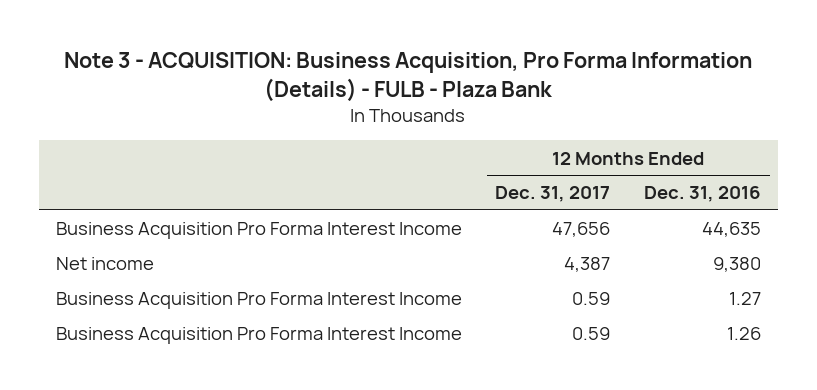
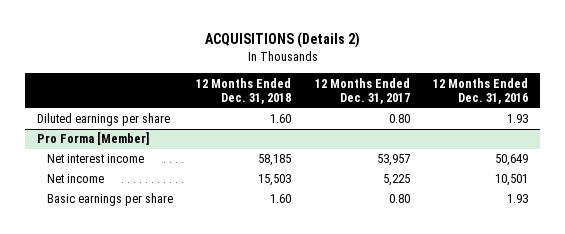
[64,51,753,102] Note 3 - ACQUISITION: Business Acquisition, Pro Forma Information (Details) - FULB - Plaza Bank -> [204,32,360,49] ACQUISITIONS (Details 2)
none -> [196,77,292,105] 12 Months Ended Dec. 31, 2018
[55,222,462,240] Business Acquisition Pro Forma Interest Income -> none
[55,292,462,310] Business Acquisition Pro Forma Interest Income -> none
[55,327,462,345] Business Acquisition Pro Forma Interest Income -> none
none -> [36,113,170,127] Diluted earnings per share
none -> [36,132,149,146] Pro Forma [Member]
none -> [46,154,144,164] Net interest income
[564,257,611,273] 4,387 -> [382,174,410,187] 5,225
[713,257,762,273] 9,380 -> [495,174,529,187] 10,501
none -> [46,193,173,207] Basic earnings per share

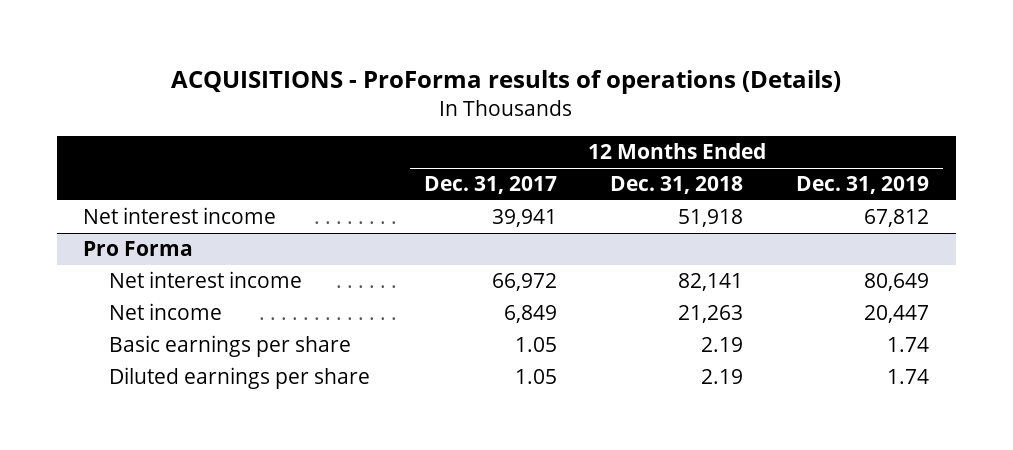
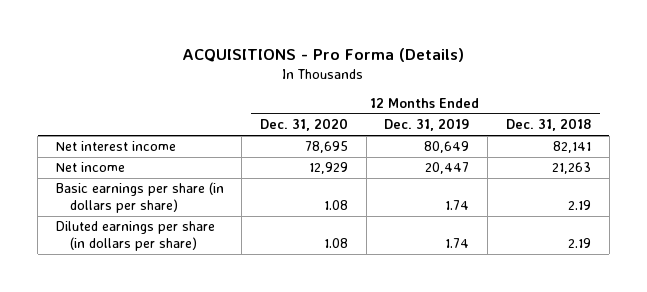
[171,70,842,95] ACQUISITIONS - ProForma results of operations (Details) -> [182,47,465,62] ACQUISITIONS - Pro Forma (Details)
[423,176,557,195] Dec. 31, 2017 -> none
none -> [260,118,349,132] Dec. 31, 2020
[83,207,277,225] Net interest income -> none
[83,241,194,257] Pro Forma -> none
[109,335,352,358] Basic earnings per share -> [55,182,224,214] Basic earnings per share (in dollars per share)
[109,367,371,390] Diluted earnings per share -> [55,221,215,252] Diluted earnings per share (in dollars per share)

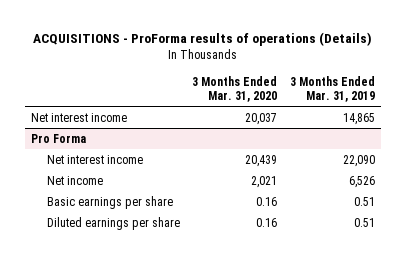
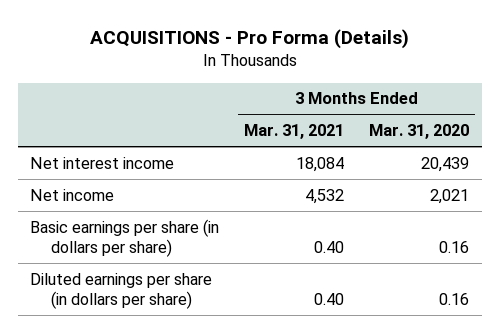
[32,32,372,47] ACQUISITIONS - ProForma results of operations (Details) -> [89,28,409,49] ACQUISITIONS - Pro Forma (Details)
[289,75,375,102] 3 Months Ended Mar. 31, 2019 -> none
none -> [244,124,345,140] Mar. 31, 2021
[31,112,128,122] Net interest income -> none
[31,133,87,143] Pro Forma -> none
[46,195,173,209] Basic earnings per share -> [30,218,220,257] Basic earnings per share (in dollars per share)
[46,216,180,230] Diluted earnings per share -> [30,272,213,309] Diluted earnings per share (in dollars per share)

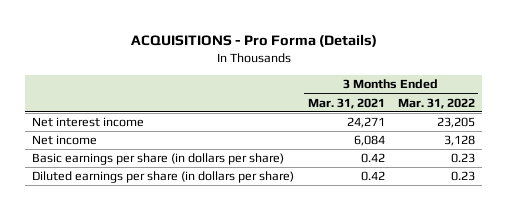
[369,124,470,140] Mar. 31, 2020 -> none
none -> [397,97,475,109] Mar. 31, 2022
[296,156,345,172] 18,084 -> [346,117,385,129] 24,271
[305,188,345,204] 4,532 -> [353,135,385,147] 6,084
[314,240,345,253] 0.40 -> [360,153,385,164] 0.42
[314,292,345,305] 0.40 -> [360,171,385,182] 0.42

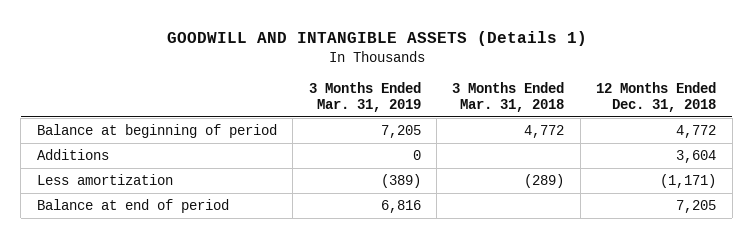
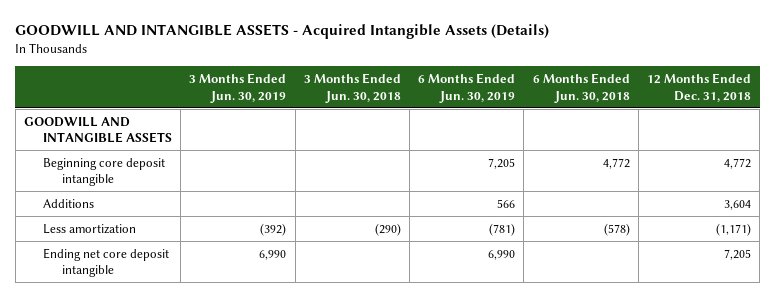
[166,30,587,46] GOODWILL AND INTANGIBLE ASSETS (Details 1) -> [15,24,550,40] GOODWILL AND INTANGIBLE ASSETS - Acquired Intangible Assets (Details)
[308,81,421,113] 3 Months Ended Mar. 31, 2019 -> none
[452,81,565,113] 3 Months Ended Mar. 31, 2018 -> none
none -> [189,73,287,103] 3 Months Ended Jun. 30, 2019
none -> [303,73,401,103] 3 Months Ended Jun. 30, 2018
none -> [418,73,516,103] 6 Months Ended Jun. 30, 2019
none -> [532,73,630,103] 6 Months Ended Jun. 30, 2018
none -> [23,116,172,144] GOODWILL AND INTANGIBLE ASSETS
[36,123,277,138] Balance at beginning of period -> [42,157,165,187] Beginning core deposit intangible
[36,198,229,213] Balance at end of period -> [42,247,169,278] Ending net core deposit intangible

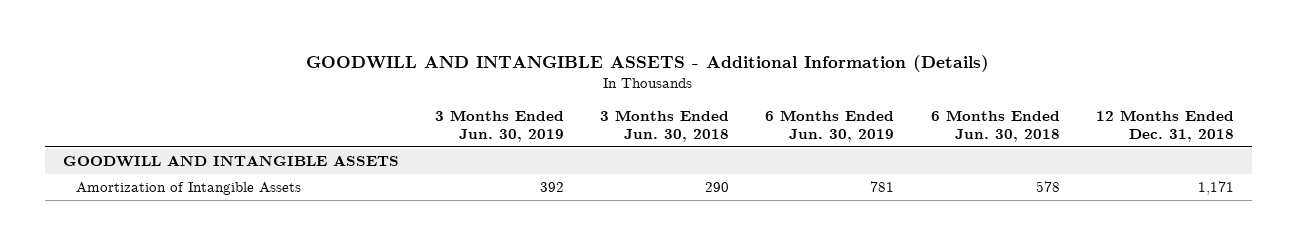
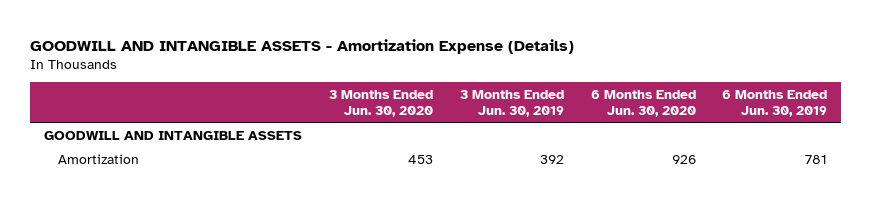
[306,54,990,72] GOODWILL AND INTANGIBLE ASSETS - Additional Information (Details) -> [30,39,575,55] GOODWILL AND INTANGIBLE ASSETS - Amortization Expense (Details)
[600,109,730,142] 3 Months Ended Jun. 30, 2018 -> none
[930,109,1060,142] 6 Months Ended Jun. 30, 2018 -> none
[1095,109,1234,142] 12 Months Ended Dec. 31, 2018 -> none
none -> [328,89,433,117] 3 Months Ended Jun. 30, 2020
none -> [590,89,696,117] 6 Months Ended Jun. 30, 2020
[76,182,302,196] Amortization of Intangible Assets -> [57,153,139,164] Amortization

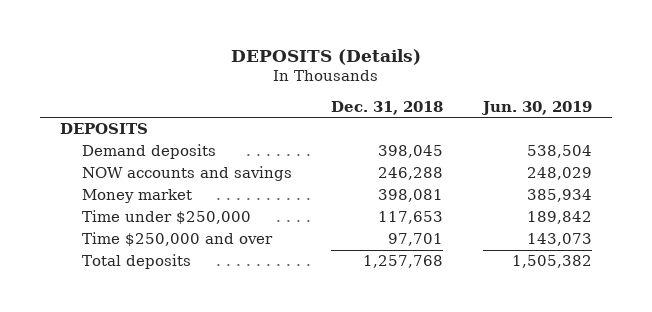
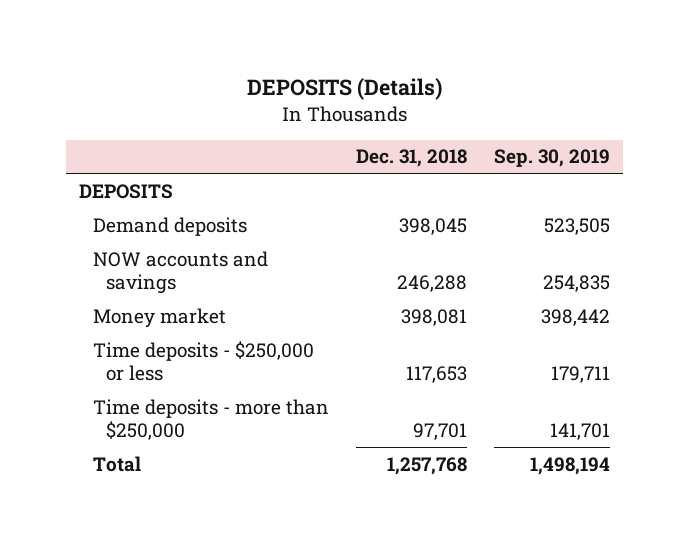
[481,100,593,115] Jun. 30, 2019 -> none
none -> [493,149,610,168] Sep. 30, 2019
[81,210,251,225] Time under $250,000 -> [92,340,314,382] Time deposits - $250,000 or less
[81,232,273,247] Time $250,000 and over -> [92,398,329,441] Time deposits - more than $250,000
[81,254,191,270] Total deposits -> [92,455,141,472] Total

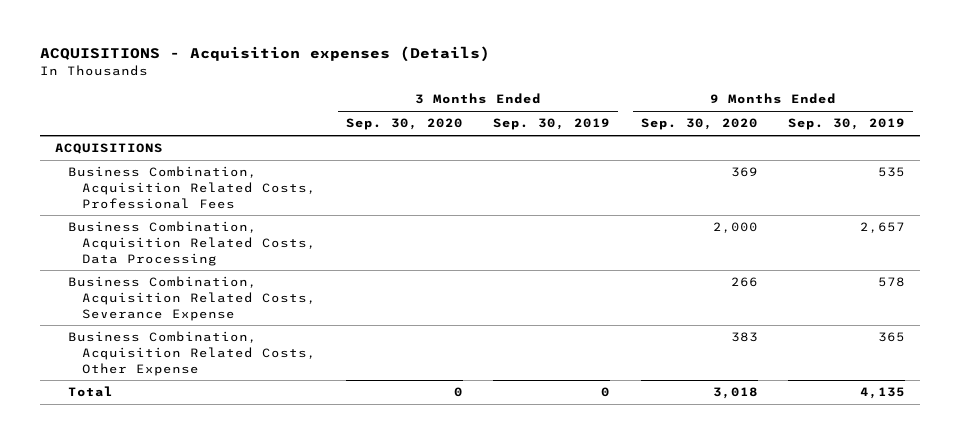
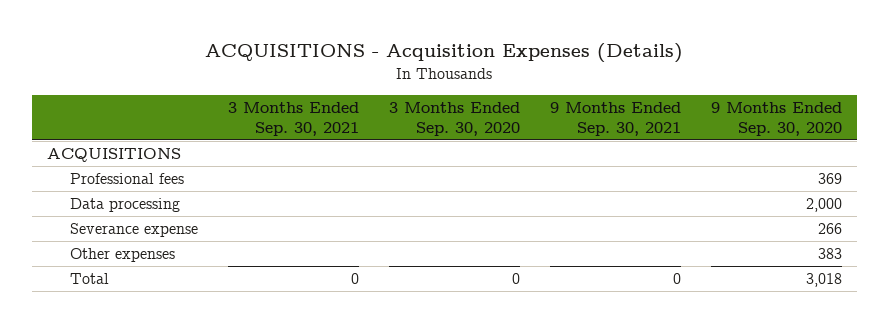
[39,46,490,63] ACQUISITIONS - Acquisition expenses (Details) -> [205,43,684,64] ACQUISITIONS - Acquisition Expenses (Details)
[493,118,611,131] Sep. 30, 2019 -> none
[788,118,906,131] Sep. 30, 2019 -> none
none -> [228,102,360,136] 3 Months Ended Sep. 30, 2021
none -> [549,102,681,136] 9 Months Ended Sep. 30, 2021
[68,166,316,209] Business Combination, Acquisition Related Costs, Professional Fees -> [70,173,185,185] Professional fees
[68,221,316,266] Business Combination, Acquisition Related Costs, Data Processing -> [70,198,181,213] Data processing
[68,276,316,321] Business Combination, Acquisition Related Costs, Severance Expense -> [70,223,199,238] Severance expense
[68,331,316,376] Business Combination, Acquisition Related Costs, Other Expense -> [70,248,176,263] Other expenses

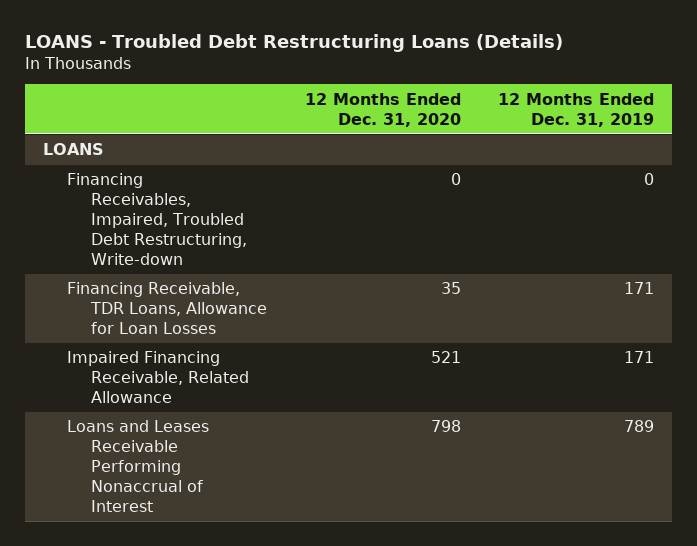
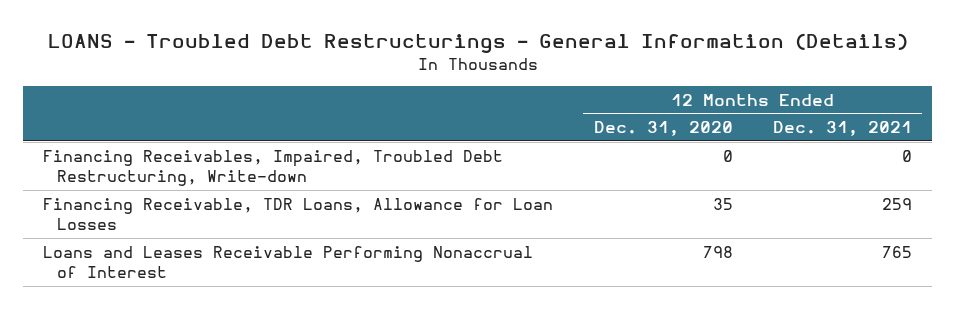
[24,34,563,53] LOANS - Troubled Debt Restructuring Loans (Details) -> [47,32,908,53] LOANS - Troubled Debt Restructurings - General Information (Details)
[497,92,654,127] 12 Months Ended Dec. 31, 2019 -> none
none -> [772,121,912,137] Dec. 31, 2021
[43,143,105,156] LOANS -> none
[67,351,250,403] Impaired Financing Receivable, Related Allowance -> none

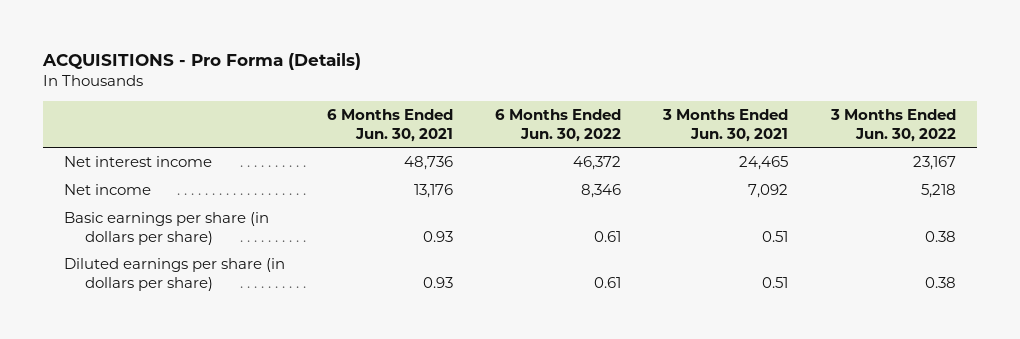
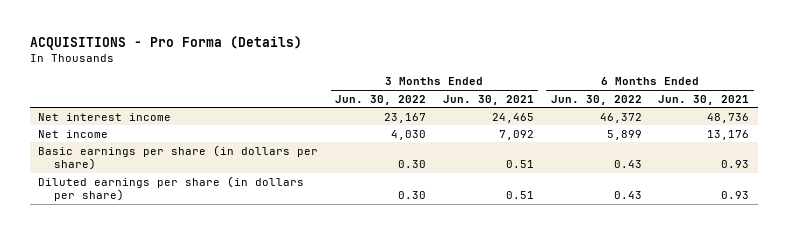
[581,184,622,199] 8,346 -> [606,129,642,140] 5,899
[920,184,956,199] 5,218 -> [391,129,427,140] 4,030
[594,230,622,242] 0.61 -> [613,160,642,169] 0.43
[924,230,956,242] 0.38 -> [398,160,427,169] 0.30
[594,276,622,288] 0.61 -> [613,191,642,200] 0.43
[924,276,956,288] 0.38 -> [398,191,427,200] 0.30

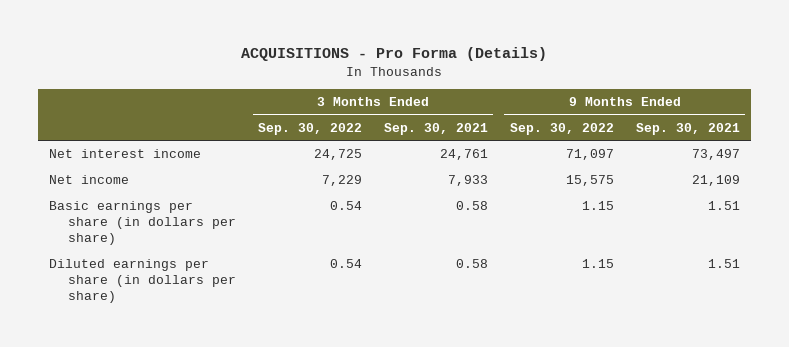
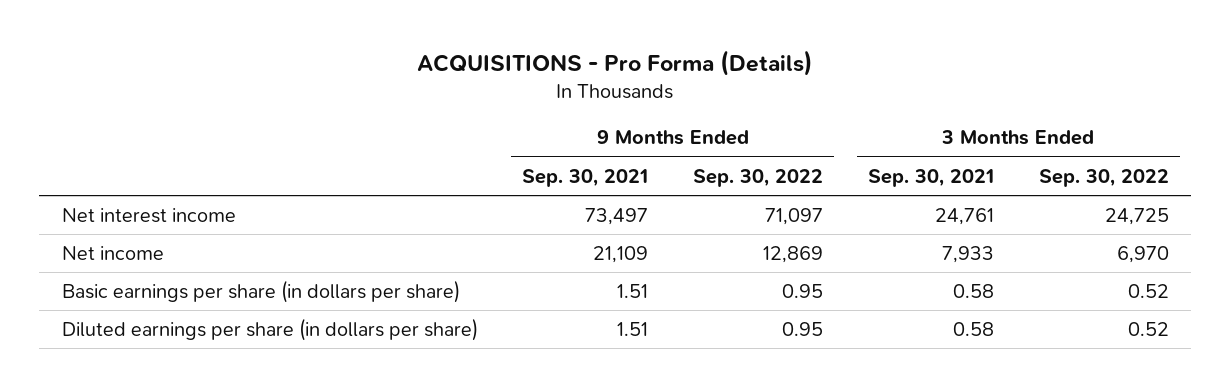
[322,175,363,187] 7,229 -> [1116,246,1169,264] 6,970
[565,175,614,187] 15,575 -> [763,246,824,264] 12,869
[330,201,363,211] 0.54 -> [1127,284,1169,299] 0.52
[581,201,614,211] 1.15 -> [782,284,824,299] 0.95
[330,259,363,269] 0.54 -> [1127,322,1169,337] 0.52
[581,259,614,269] 1.15 -> [782,322,824,337] 0.95

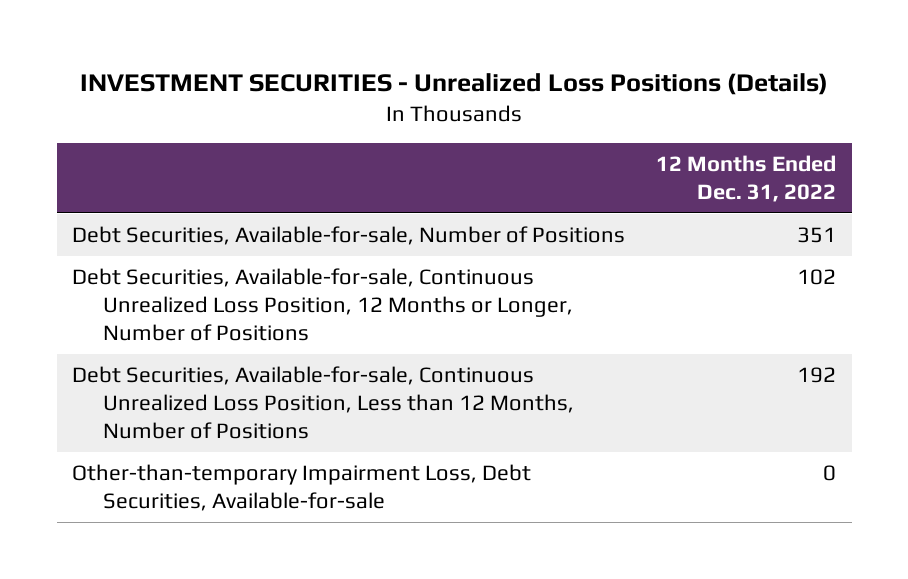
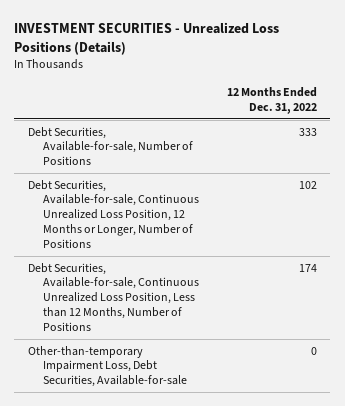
[797,227,837,244] 351 -> [298,127,317,136] 333
[797,367,837,384] 192 -> [298,263,317,272] 174

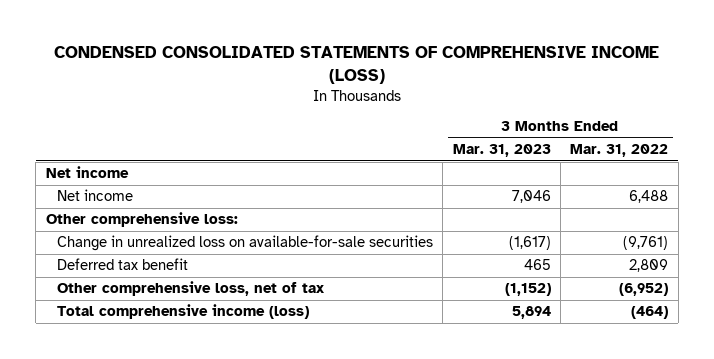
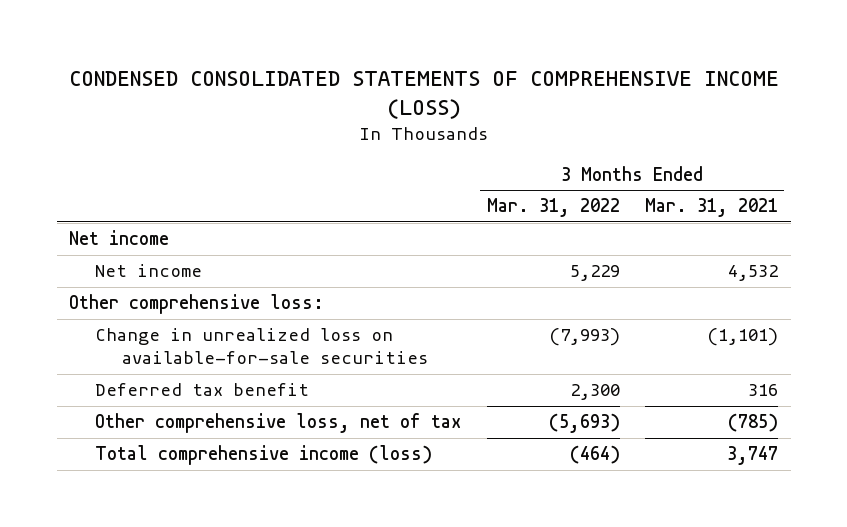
[452,144,551,158] Mar. 31, 2023 -> none
none -> [644,198,778,218] Mar. 31, 2021
[629,190,669,204] 6,488 -> [569,265,620,282] 5,229
[623,236,669,251] (9,761) -> [548,328,620,347] (7,993)
[629,259,669,273] 2,809 -> [569,384,620,401] 2,300
[619,283,669,297] (6,952) -> [548,413,620,434] (5,693)

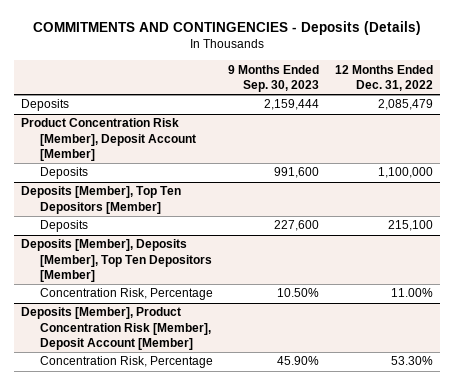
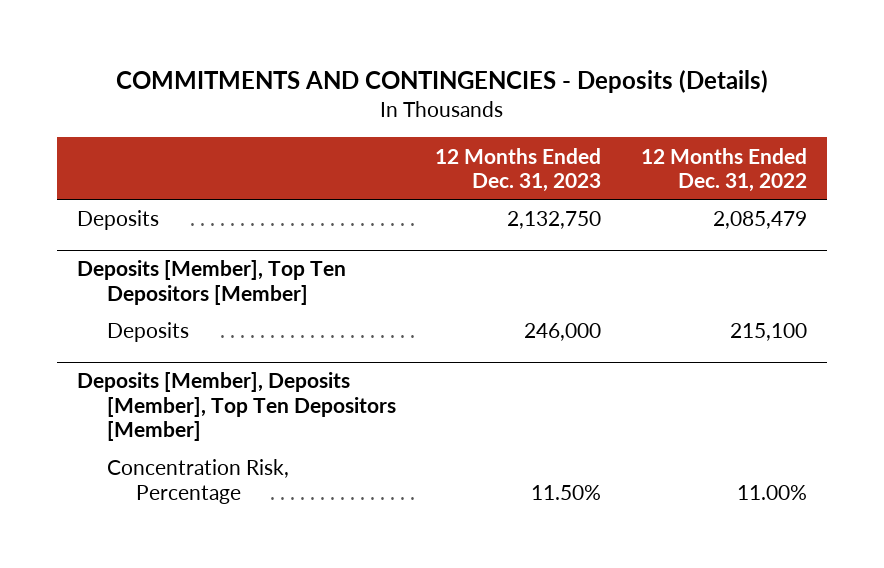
[228,64,320,93] 9 Months Ended Sep. 30, 2023 -> none
none -> [435,147,602,193] 12 Months Ended Dec. 31, 2023
[21,118,197,162] Product Concentration Risk [Member], Deposit Account [Member] -> none
[40,167,89,180] Deposits -> none
[21,307,212,351] Deposits [Member], Product Concentration Risk [Member], Deposit Account [Member] -> none
[40,356,214,369] Concentration Risk, Percentage -> none

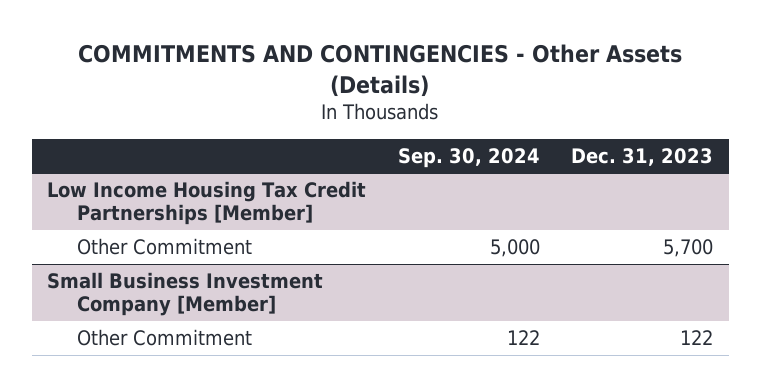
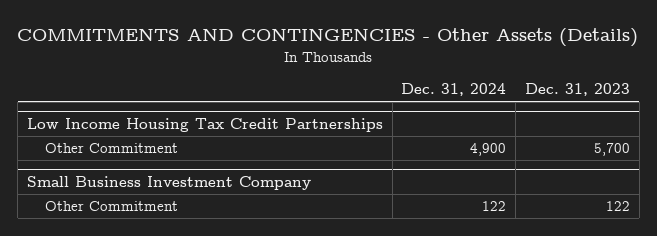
[397,147,540,168] Sep. 30, 2024 -> none
none -> [401,83,507,97] Dec. 31, 2024
[47,180,367,226] Low Income Housing Tax Credit Partnerships [Member] -> [26,117,383,132] Low Income Housing Tax Credit Partnerships
[47,271,324,317] Small Business Investment Company [Member] -> [26,175,311,190] Small Business Investment Company

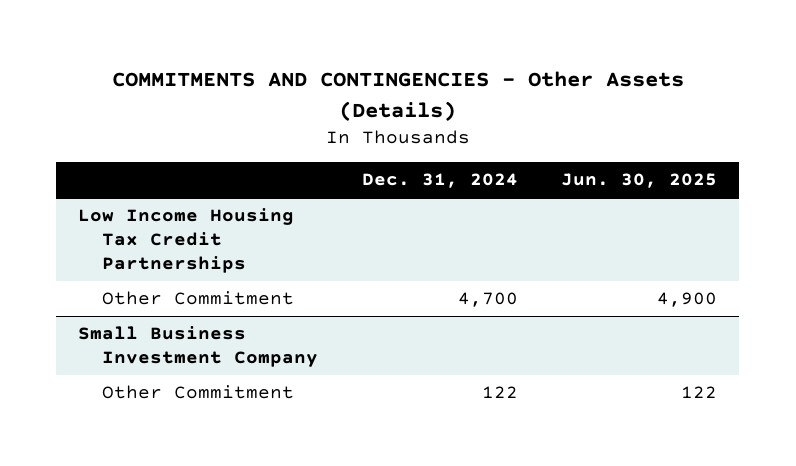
[524,83,630,97] Dec. 31, 2023 -> none
none -> [561,173,718,189] Jun. 30, 2025
[470,143,507,157] 4,900 -> [457,292,518,308] 4,700

